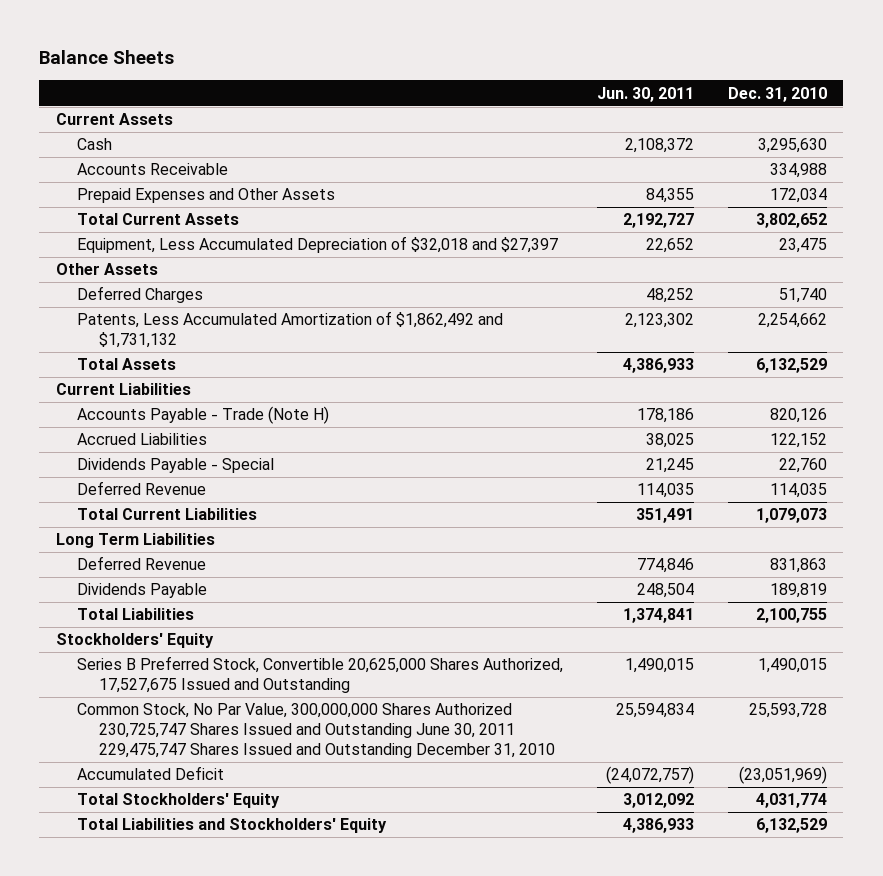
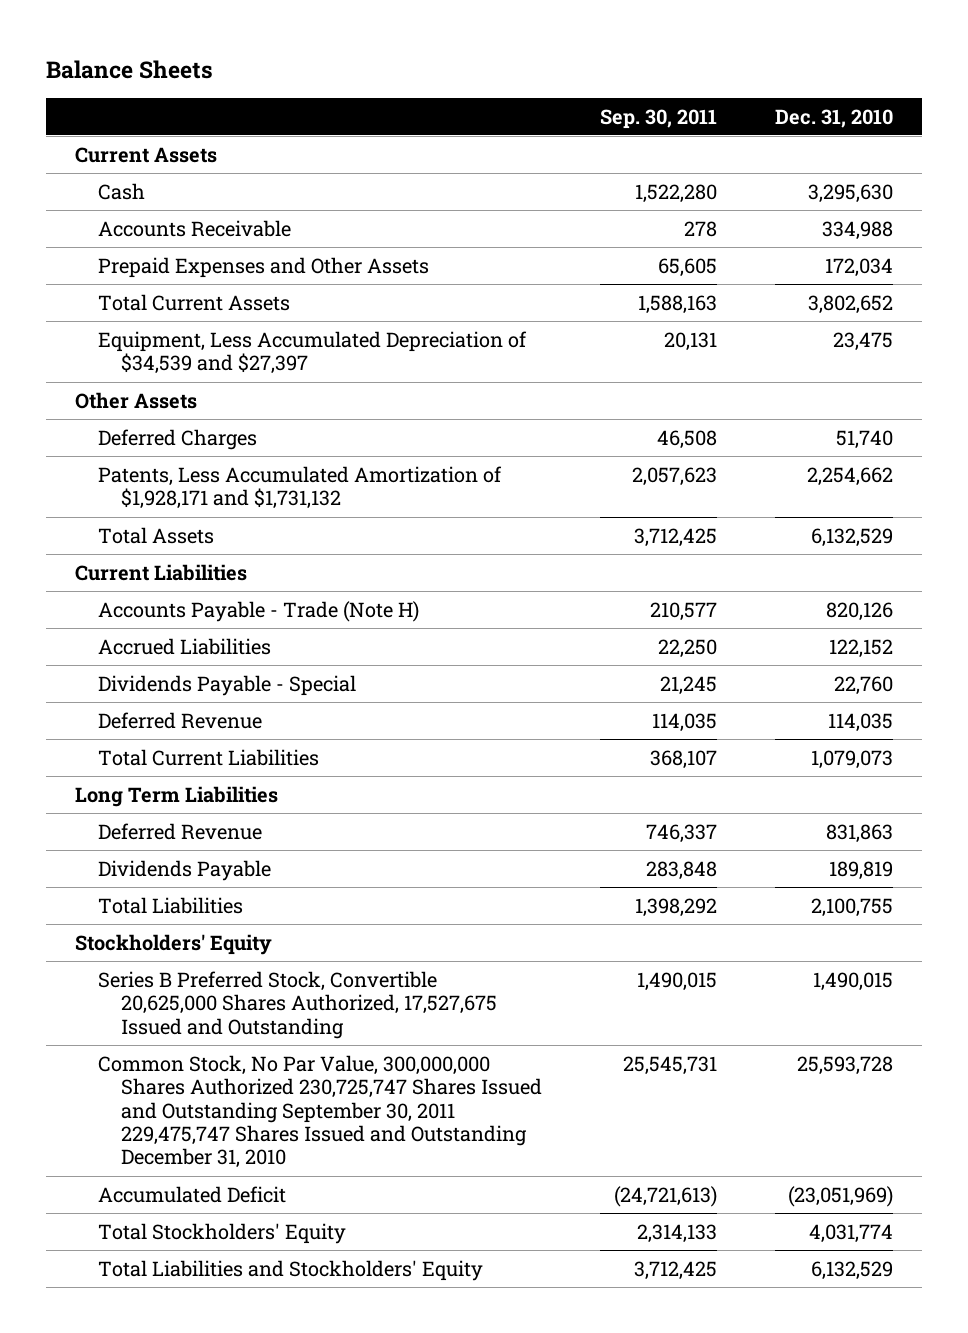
[597,86,695,102] Jun. 30, 2011 -> none
none -> [599,108,717,129] Sep. 30, 2011
[77,236,559,254] Equipment, Less Accumulated Depreciation of $32,018 and $27,397 -> [98,330,528,375] Equipment, Less Accumulated Depreciation of $34,539 and $27,397
[77,311,504,349] Patents, Less Accumulated Amortization of $1,862,492 and $1,731,132 -> [98,465,503,510] Patents, Less Accumulated Amortization of $1,928,171 and $1,731,132
[77,703,556,759] Common Stock, No Par Value, 300,000,000 Shares Authorized 230,725,747 Shares Issued and Outstanding June 30, 2011 229,475,747 Shares Issued and Outstanding December 31, 2010 -> [98,1054,542,1169] Common Stock, No Par Value, 300,000,000 Shares Authorized 230,725,747 Shares Issued and Outstanding September 30, 2011 229,475,747 Shares Issued and Outstanding December 31, 2010

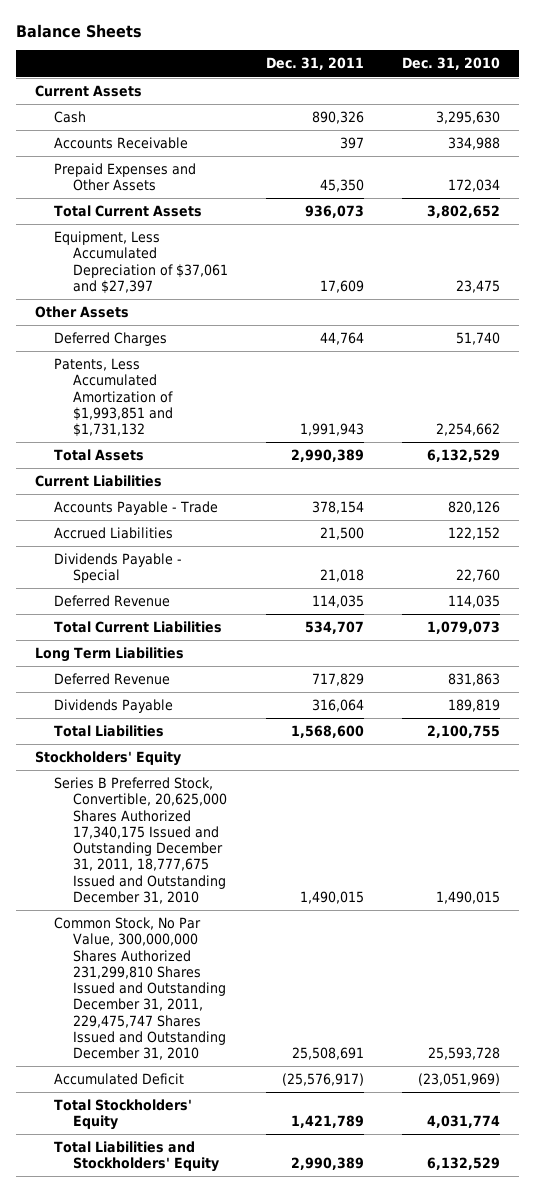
[599,108,717,129] Sep. 30, 2011 -> none
none -> [266,57,365,71] Dec. 31, 2011
[98,330,528,375] Equipment, Less Accumulated Depreciation of $34,539 and $27,397 -> [54,230,229,294] Equipment, Less Accumulated Depreciation of $37,061 and $27,397
[98,465,503,510] Patents, Less Accumulated Amortization of $1,928,171 and $1,731,132 -> [54,357,174,438] Patents, Less Accumulated Amortization of $1,993,851 and $1,731,132
[98,600,420,622] Accounts Payable - Trade (Note H) -> [54,500,219,515] Accounts Payable - Trade
[98,970,497,1039] Series B Preferred Stock, Convertible 20,625,000 Shares Authorized, 17,527,675 Issued and Outstanding -> [54,776,228,904] Series B Preferred Stock, Convertible, 20,625,000 Shares Authorized 17,340,175 Issued and Outstanding December 31, 2011, 18,777,675 Issued and Outstanding December 31, 2010
[98,1054,542,1169] Common Stock, No Par Value, 300,000,000 Shares Authorized 230,725,747 Shares Issued and Outstanding September 30, 2011 229,475,747 Shares Issued and Outstanding December 31, 2010 -> [54,916,227,1061] Common Stock, No Par Value, 300,000,000 Shares Authorized 231,299,810 Shares Issued and Outstanding December 31, 2011, 229,475,747 Shares Issued and Outstanding December 31, 2010

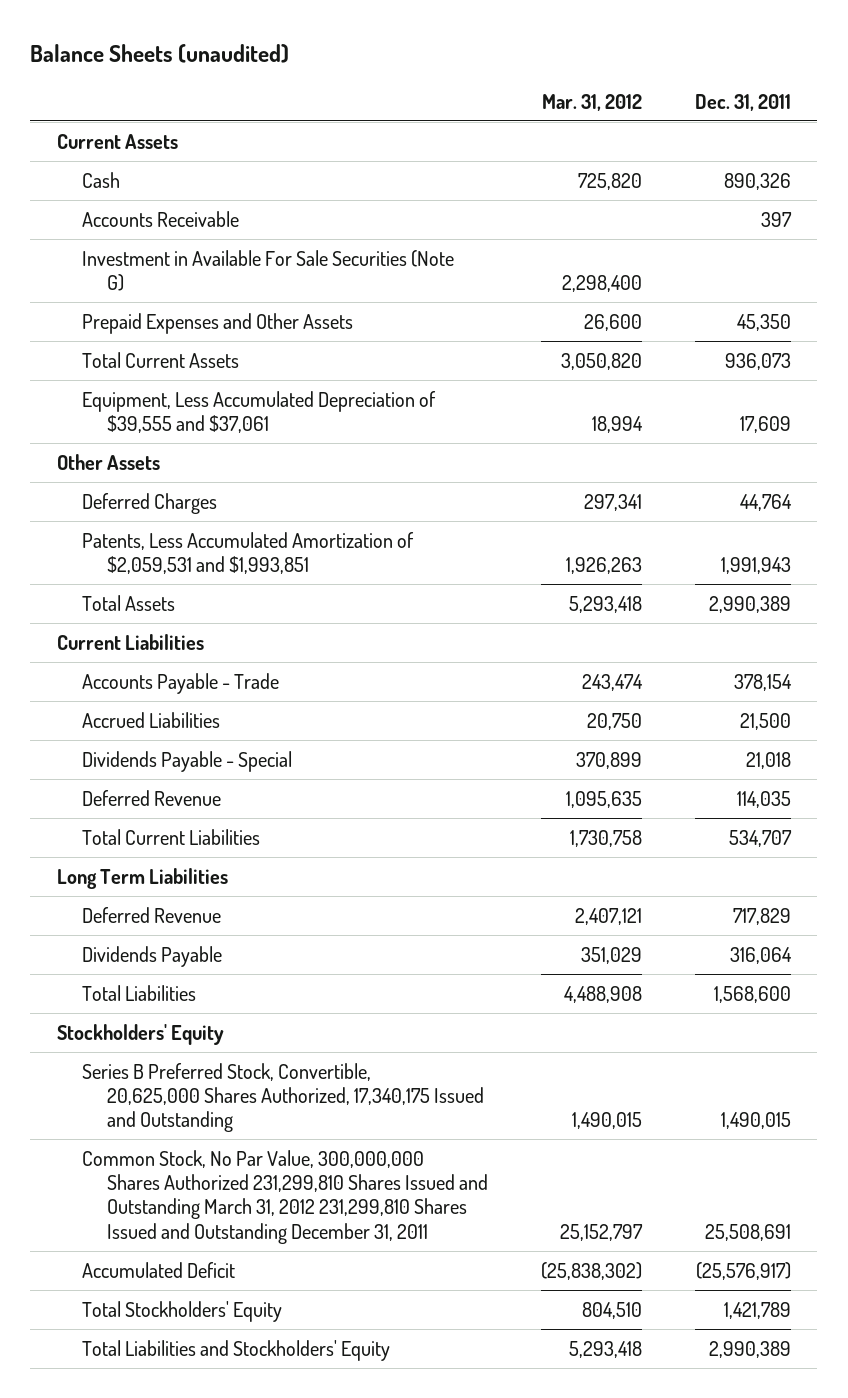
[16,23,143,38] Balance Sheets -> [30,43,290,63] Balance Sheets (unaudited)
[402,57,501,71] Dec. 31, 2010 -> none
none -> [541,93,642,111] Mar. 31, 2012
none -> [81,249,454,291] Investment in Available For Sale Securities (Note G)
[54,230,229,294] Equipment, Less Accumulated Depreciation of $37,061 and $27,397 -> [81,390,436,433] Equipment, Less Accumulated Depreciation of $39,555 and $37,061
[54,357,174,438] Patents, Less Accumulated Amortization of $1,993,851 and $1,731,132 -> [81,531,414,574] Patents, Less Accumulated Amortization of $2,059,531 and $1,993,851
[54,776,228,904] Series B Preferred Stock, Convertible, 20,625,000 Shares Authorized 17,340,175 Issued and Outstanding December 31, 2011, 18,777,675 Issued and Outstanding December 31, 2010 -> [81,1062,484,1133] Series B Preferred Stock, Convertible, 20,625,000 Shares Authorized, 17,340,175 Issued and Outstanding
[54,916,227,1061] Common Stock, No Par Value, 300,000,000 Shares Authorized 231,299,810 Shares Issued and Outstanding December 31, 2011, 229,475,747 Shares Issued and Outstanding December 31, 2010 -> [81,1149,488,1244] Common Stock, No Par Value, 300,000,000 Shares Authorized 231,299,810 Shares Issued and Outstanding March 31, 2012 231,299,810 Shares Issued and Outstanding December 31, 2011

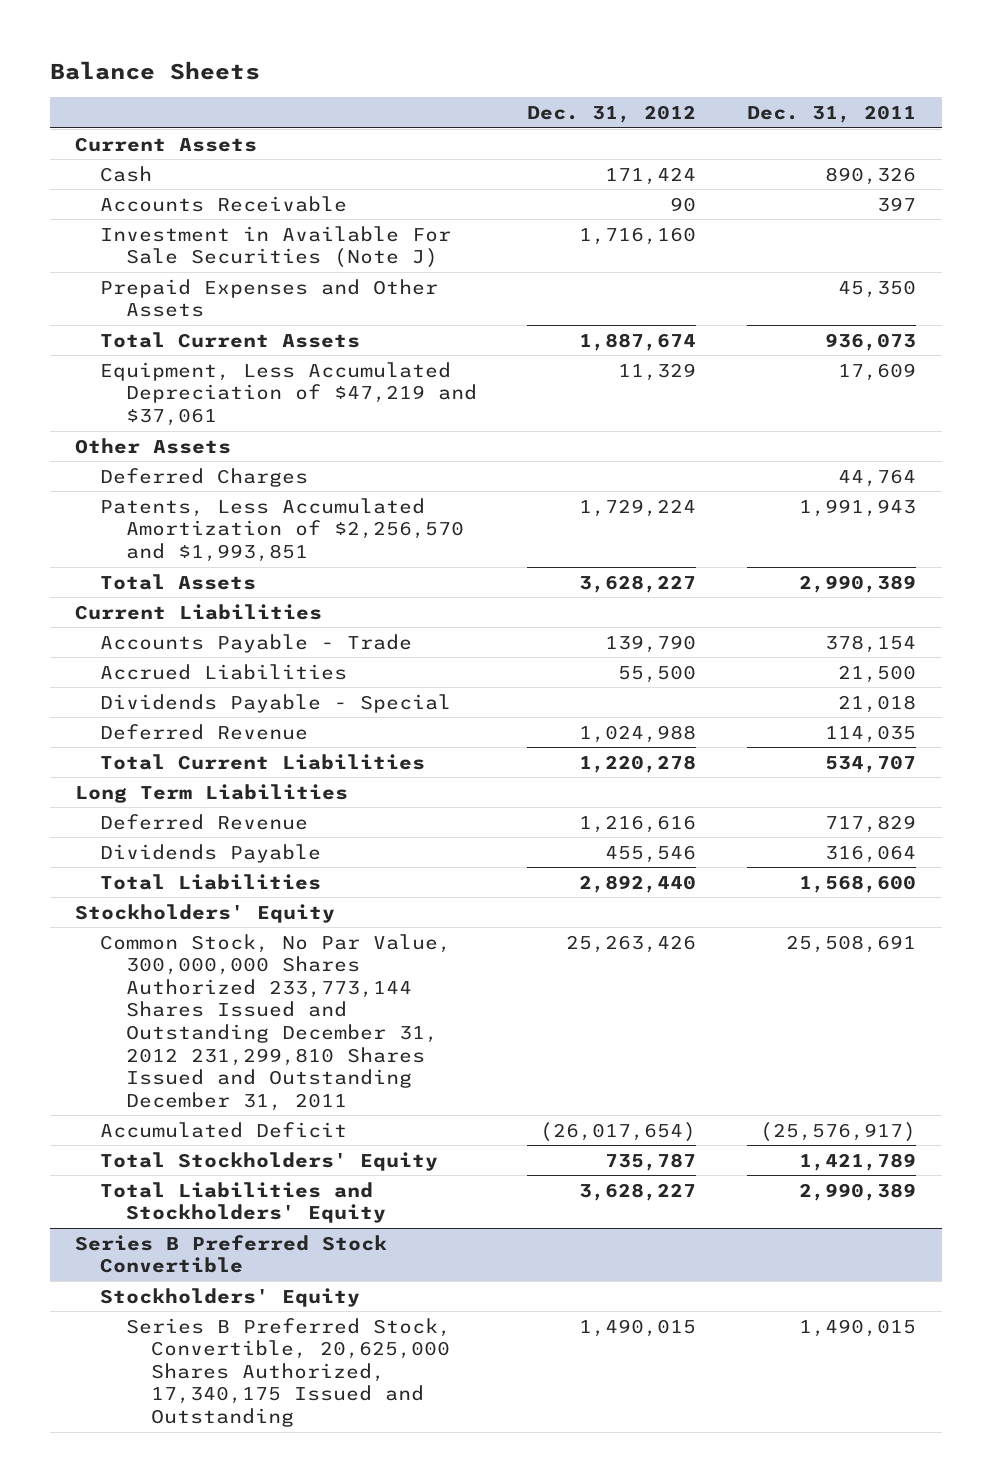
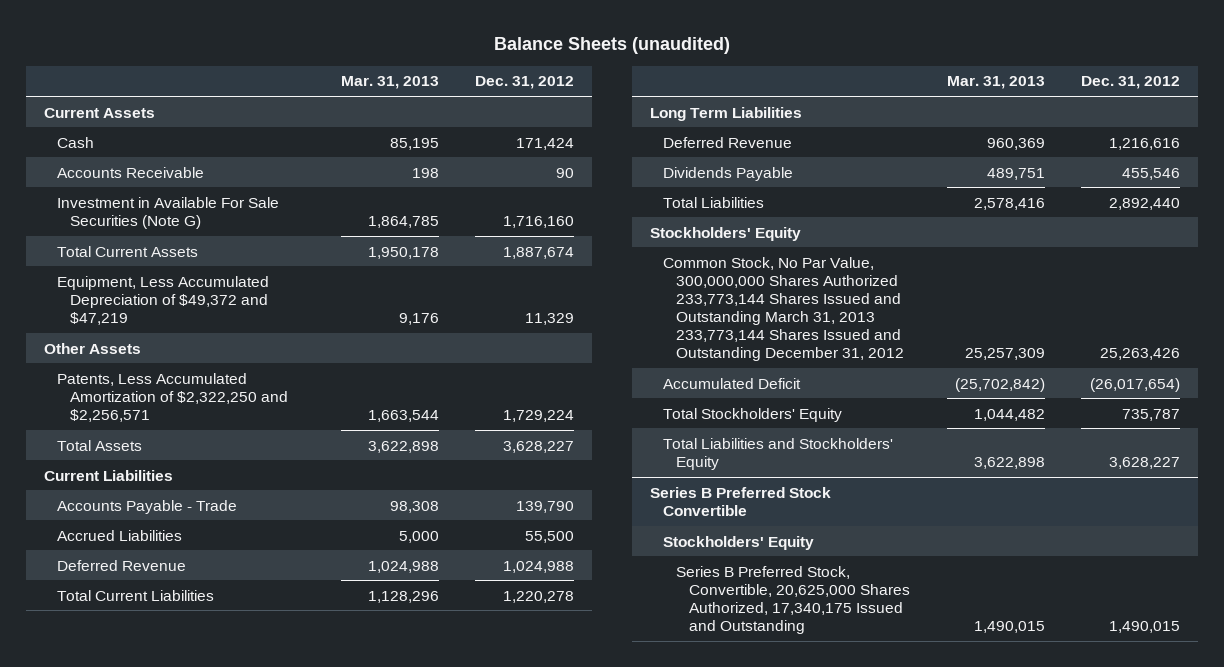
[49,60,260,80] Balance Sheets -> [494,37,731,55] Balance Sheets (unaudited)
[747,104,917,123] Dec. 31, 2011 -> none
none -> [340,76,439,90] Mar. 31, 2013
[100,278,439,318] Prepaid Expenses and Other Assets -> none
[100,225,452,269] Investment in Available For Sale Securities (Note J) -> [57,196,280,229] Investment in Available For Sale Securities (Note G)
[100,361,477,426] Equipment, Less Accumulated Depreciation of $47,219 and $37,061 -> [57,275,270,325] Equipment, Less Accumulated Depreciation of $49,372 and $47,219
[100,467,309,487] Deferred Charges -> none
[100,497,464,562] Patents, Less Accumulated Amortization of $2,256,570 and $1,993,851 -> [57,372,289,422] Patents, Less Accumulated Amortization of $2,322,250 and $2,256,571
[100,693,452,713] Dividends Payable - Special -> none
[100,933,452,1111] Common Stock, No Par Value, 300,000,000 Shares Authorized 233,773,144 Shares Issued and Outstanding December 31, 2012 231,299,810 Shares Issued and Outstanding December 31, 2011 -> [663,256,905,362] Common Stock, No Par Value, 300,000,000 Shares Authorized 233,773,144 Shares Issued and Outstanding March 31, 2013 233,773,144 Shares Issued and Outstanding December 31, 2012

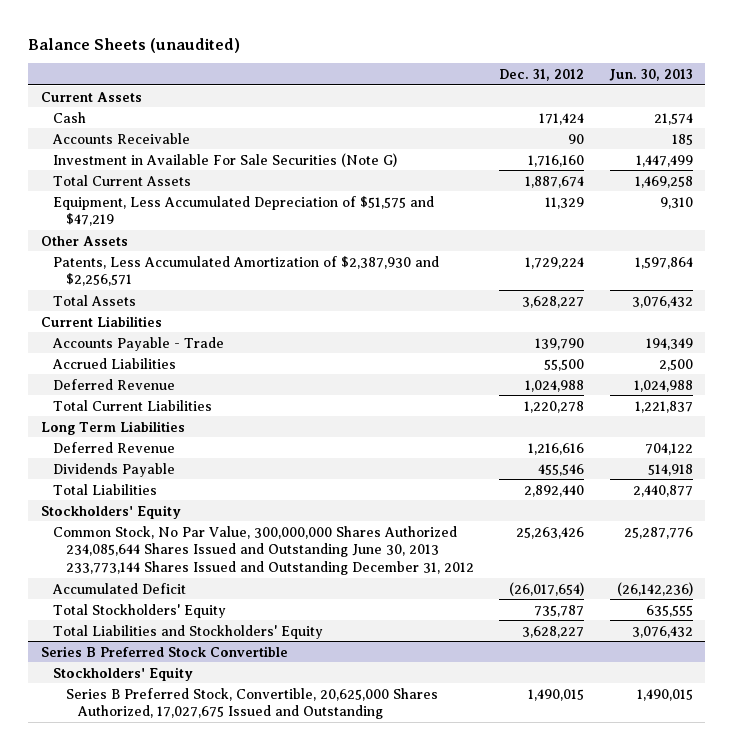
[340,76,439,90] Mar. 31, 2013 -> none
none -> [608,68,693,81] Jun. 30, 2013
[57,275,270,325] Equipment, Less Accumulated Depreciation of $49,372 and $47,219 -> [53,195,435,227] Equipment, Less Accumulated Depreciation of $51,575 and $47,219
[57,372,289,422] Patents, Less Accumulated Amortization of $2,322,250 and $2,256,571 -> [53,255,440,287] Patents, Less Accumulated Amortization of $2,387,930 and $2,256,571
[663,256,905,362] Common Stock, No Par Value, 300,000,000 Shares Authorized 233,773,144 Shares Issued and Outstanding March 31, 2013 233,773,144 Shares Issued and Outstanding December 31, 2012 -> [53,525,474,576] Common Stock, No Par Value, 300,000,000 Shares Authorized 234,085,644 Shares Issued and Outstanding June 30, 2013 233,773,144 Shares Issued and Outstanding December 31, 2012
[676,565,911,635] Series B Preferred Stock, Convertible, 20,625,000 Shares Authorized, 17,340,175 Issued and Outstanding -> [65,687,438,720] Series B Preferred Stock, Convertible, 20,625,000 Shares Authorized, 17,027,675 Issued and Outstanding

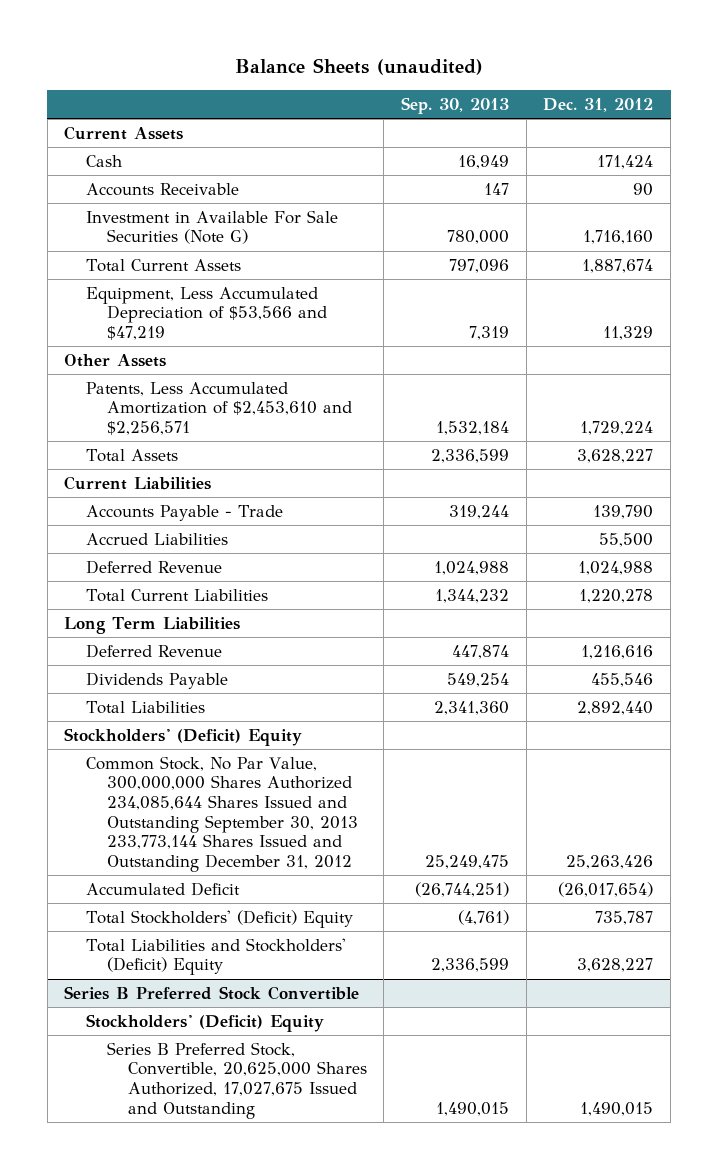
[608,68,693,81] Jun. 30, 2013 -> none
none -> [401,96,510,114] Sep. 30, 2013
[53,195,435,227] Equipment, Less Accumulated Depreciation of $51,575 and $47,219 -> [85,286,327,341] Equipment, Less Accumulated Depreciation of $53,566 and $47,219
[53,255,440,287] Patents, Less Accumulated Amortization of $2,387,930 and $2,256,571 -> [85,381,352,436] Patents, Less Accumulated Amortization of $2,453,610 and $2,256,571
[40,504,181,519] Stockholders' Equity -> [64,727,303,746] Stockholders' (Deficit) Equity
[53,525,474,576] Common Stock, No Par Value, 300,000,000 Shares Authorized 234,085,644 Shares Issued and Outstanding June 30, 2013 233,773,144 Shares Issued and Outstanding December 31, 2012 -> [85,755,358,872] Common Stock, No Par Value, 300,000,000 Shares Authorized 234,085,644 Shares Issued and Outstanding September 30, 2013 233,773,144 Shares Issued and Outstanding December 31, 2012
[53,603,227,618] Total Stockholders' Equity -> [85,909,353,928] Total Stockholders' (Deficit) Equity
[53,624,324,639] Total Liabilities and Stockholders' Equity -> [85,937,346,976] Total Liabilities and Stockholders' (Deficit) Equity
[53,666,194,681] Stockholders' Equity -> [85,1013,324,1032] Stockholders' (Deficit) Equity

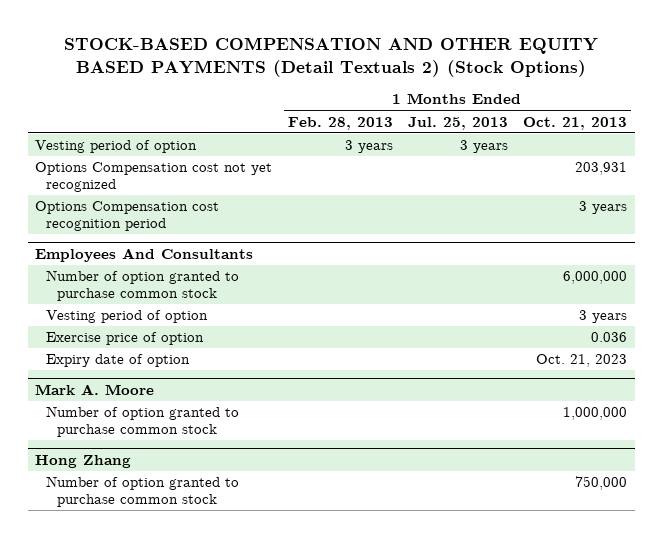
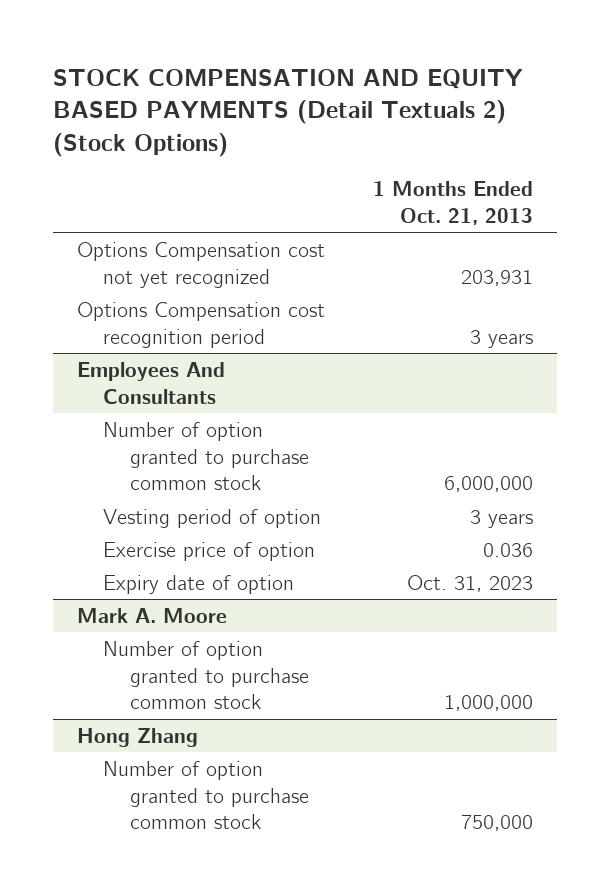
[64,37,599,78] STOCK-BASED COMPENSATION AND OTHER EQUITY BASED PAYMENTS (Detail Textuals 2) (Stock Options) -> [53,68,524,158] STOCK COMPENSATION AND EQUITY BASED PAYMENTS (Detail Textuals 2) (Stock Options)
[287,116,393,130] Feb. 28, 2013 -> none
[407,116,508,130] Jul. 25, 2013 -> none
[35,140,198,154] Vesting period of option -> none
[536,354,628,368] Oct. 21, 2023 -> [406,574,533,592] Oct. 31, 2023

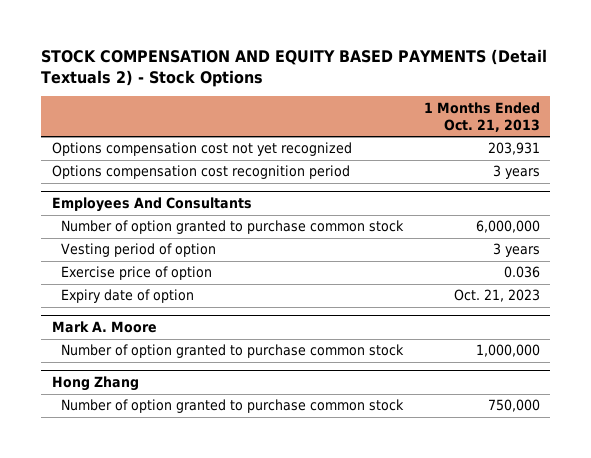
[53,68,524,158] STOCK COMPENSATION AND EQUITY BASED PAYMENTS (Detail Textuals 2) (Stock Options) -> [41,49,548,87] STOCK COMPENSATION AND EQUITY BASED PAYMENTS (Detail Textuals 2) - Stock Options
[76,241,325,288] Options Compensation cost not yet recognized -> [51,142,352,157] Options compensation cost not yet recognized
[76,301,325,348] Options Compensation cost recognition period -> [51,165,350,180] Options compensation cost recognition period
[406,574,533,592] Oct. 31, 2023 -> [453,289,540,303] Oct. 21, 2023

